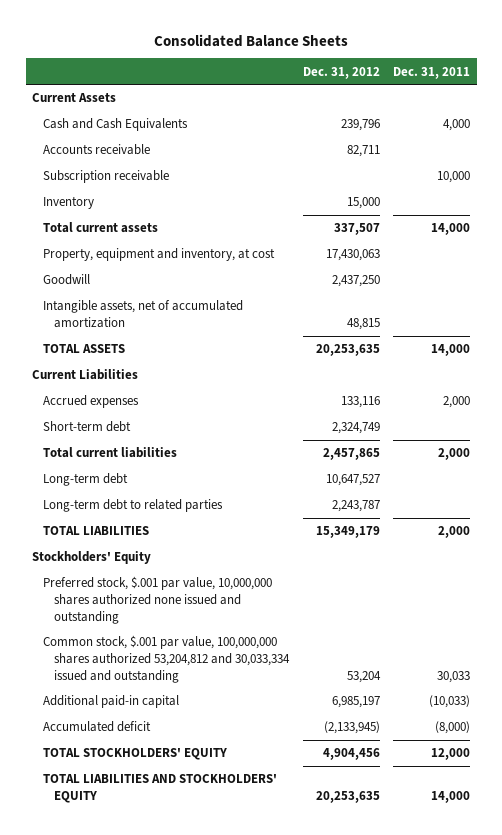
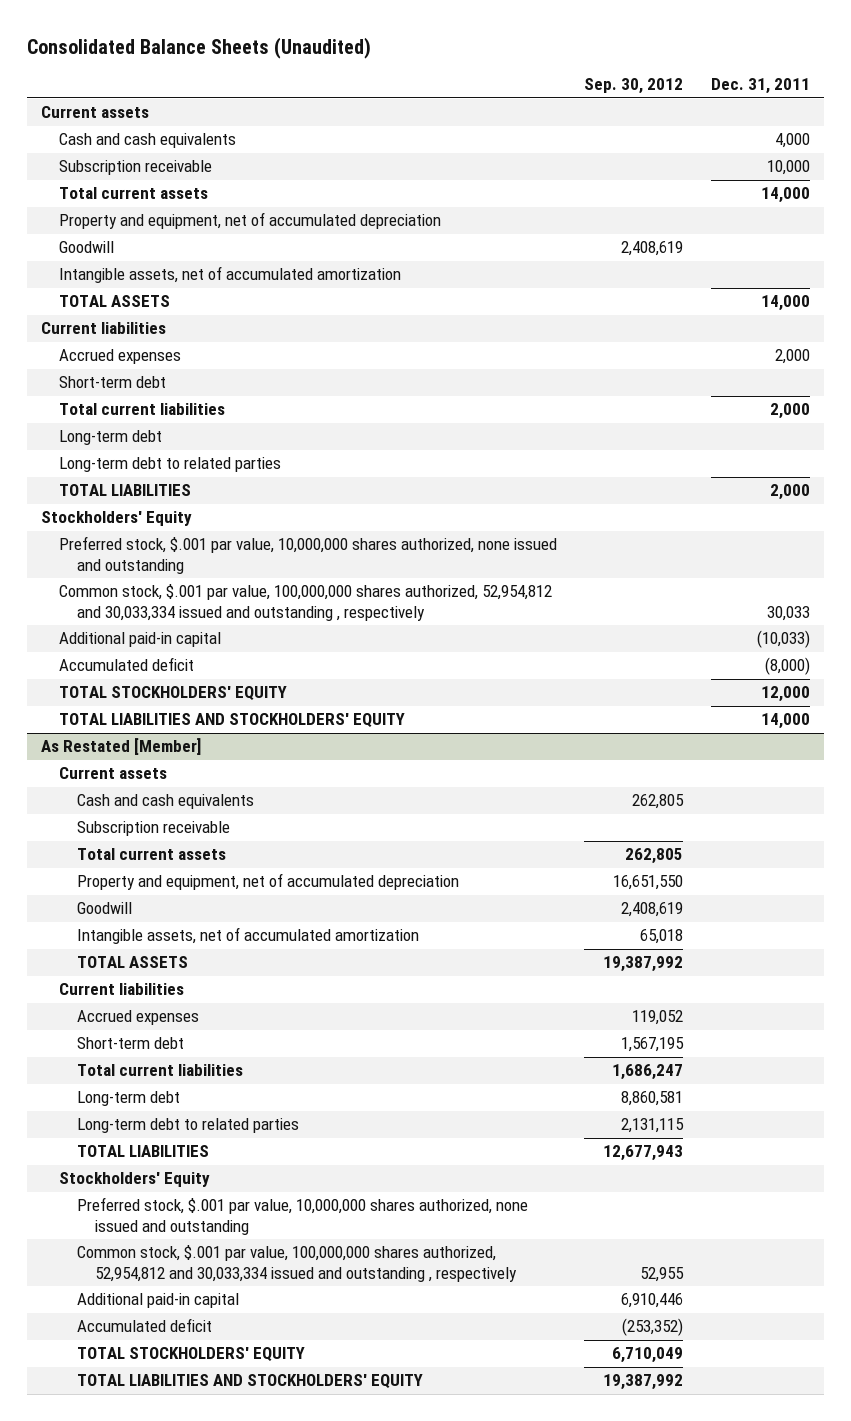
[154,33,349,47] Consolidated Balance Sheets -> [26,36,371,59] Consolidated Balance Sheets (Unaudited)
[302,66,380,79] Dec. 31, 2012 -> none
none -> [584,78,684,95] Sep. 30, 2012
[43,144,151,156] Accounts receivable -> none
[32,93,117,103] Current Assets -> [40,106,149,119] Current assets
[43,118,189,132] Cash and Cash Equivalents -> [58,133,236,149] Cash and cash equivalents
[43,196,95,210] Inventory -> none
[43,248,276,262] Property, equipment and inventory, at cost -> [58,212,441,230] Property and equipment, net of accumulated depreciation
[32,369,139,381] Current Liabilities -> [40,322,166,335] Current liabilities
[43,576,273,624] Preferred stock, $.001 par value, 10,000,000 shares authorized none issued and outstanding -> [58,536,557,574] Preferred stock, $.001 par value, 10,000,000 shares authorized, none issued and outstanding
[43,635,291,683] Common stock, $.001 par value, 100,000,000 shares authorized 53,204,812 and 30,033,334 issued and outstanding -> [58,584,552,621] Common stock, $.001 par value, 100,000,000 shares authorized, 52,954,812 and 30,033,334 issued and outstanding , respectively
none -> [40,738,201,756] As Restated [Member]
none -> [58,767,167,780] Current assets
none -> [76,794,254,810] Cash and cash equivalents
none -> [76,821,230,837] Subscription receivable
none -> [76,848,226,861] Total current assets
none -> [76,873,459,891] Property and equipment, net of accumulated depreciation
none -> [76,902,132,915] Goodwill
none -> [76,927,419,945] Intangible assets, net of accumulated amortization
none -> [76,956,188,969] TOTAL ASSETS
none -> [58,983,184,996] Current liabilities
none -> [76,1010,199,1026] Accrued expenses
none -> [76,1037,184,1050] Short-term debt
none -> [76,1064,243,1077] Total current liabilities
none -> [76,1091,180,1107] Long-term debt
none -> [76,1118,299,1134] Long-term debt to related parties
none -> [76,1145,209,1158] TOTAL LIABILITIES
none -> [58,1172,210,1188] Stockholders' Equity
none -> [76,1197,528,1235] Preferred stock, $.001 par value, 10,000,000 shares authorized, none issued and outstanding
none -> [76,1245,517,1282] Common stock, $.001 par value, 100,000,000 shares authorized, 52,954,812 and 30,033,334 issued and outstanding , respectively
none -> [76,1293,239,1309] Additional paid-in capital
none -> [76,1318,212,1333] Accumulated deficit
none -> [76,1347,305,1362] TOTAL STOCKHOLDERS' EQUITY
none -> [76,1374,423,1389] TOTAL LIABILITIES AND STOCKHOLDERS' EQUITY

